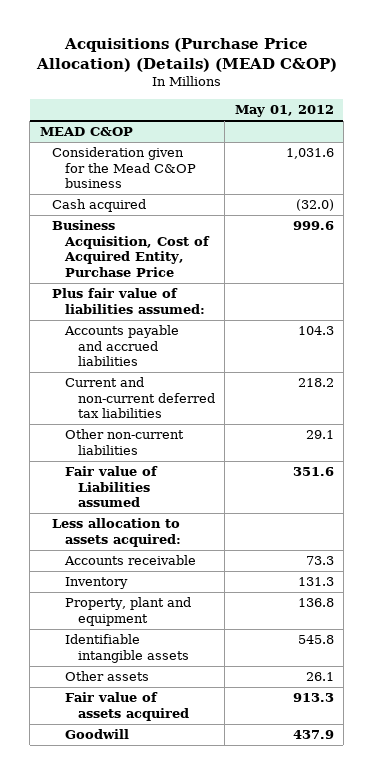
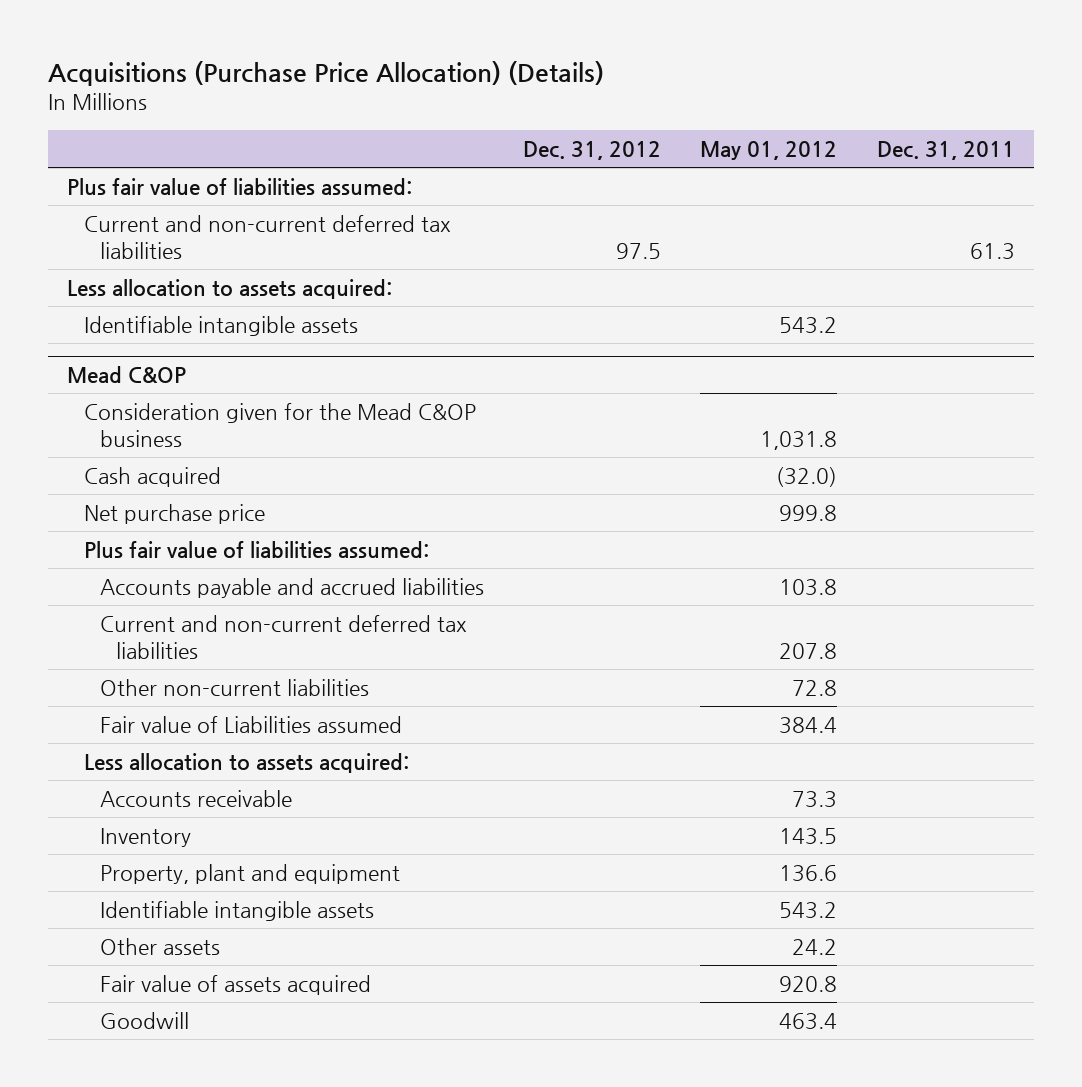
[35,38,337,73] Acquisitions (Purchase Price Allocation) (Details) (MEAD C&OP) -> [47,60,604,86] Acquisitions (Purchase Price Allocation) (Details)
none -> [522,141,661,161] Dec. 31, 2012
none -> [876,141,1015,161] Dec. 31, 2011
none -> [67,177,413,195] Plus fair value of liabilities assumed:
none -> [83,214,451,259] Current and non-current deferred tax liabilities
none -> [67,278,393,299] Less allocation to assets acquired:
none -> [83,315,358,336] Identifiable intangible assets
[39,127,133,137] MEAD C&OP -> [67,366,187,384] Mead C&OP
[285,148,334,160] 1,031.6 -> [760,430,838,450] 1,031.8
[52,220,210,278] Business Acquisition, Cost of Acquired Entity, Purchase Price -> [83,503,265,524] Net purchase price
[292,221,334,231] 999.6 -> [779,504,838,521] 999.8
[297,326,334,336] 104.3 -> [779,578,838,596] 103.8
[297,378,334,388] 218.2 -> [779,642,838,659] 207.8
[305,430,334,440] 29.1 -> [792,679,838,696] 72.8
[292,467,334,477] 351.6 -> [779,716,838,734] 384.4
[297,577,334,587] 131.3 -> [779,827,838,845] 143.5
[297,598,334,608] 136.8 -> [779,864,838,882] 136.6
[297,635,334,645] 545.8 -> [779,901,838,919] 543.2
[305,672,334,682] 26.1 -> [792,938,838,955] 24.2
[292,693,334,703] 913.3 -> [779,975,838,992] 920.8
[292,730,334,740] 437.9 -> [779,1012,838,1030] 463.4

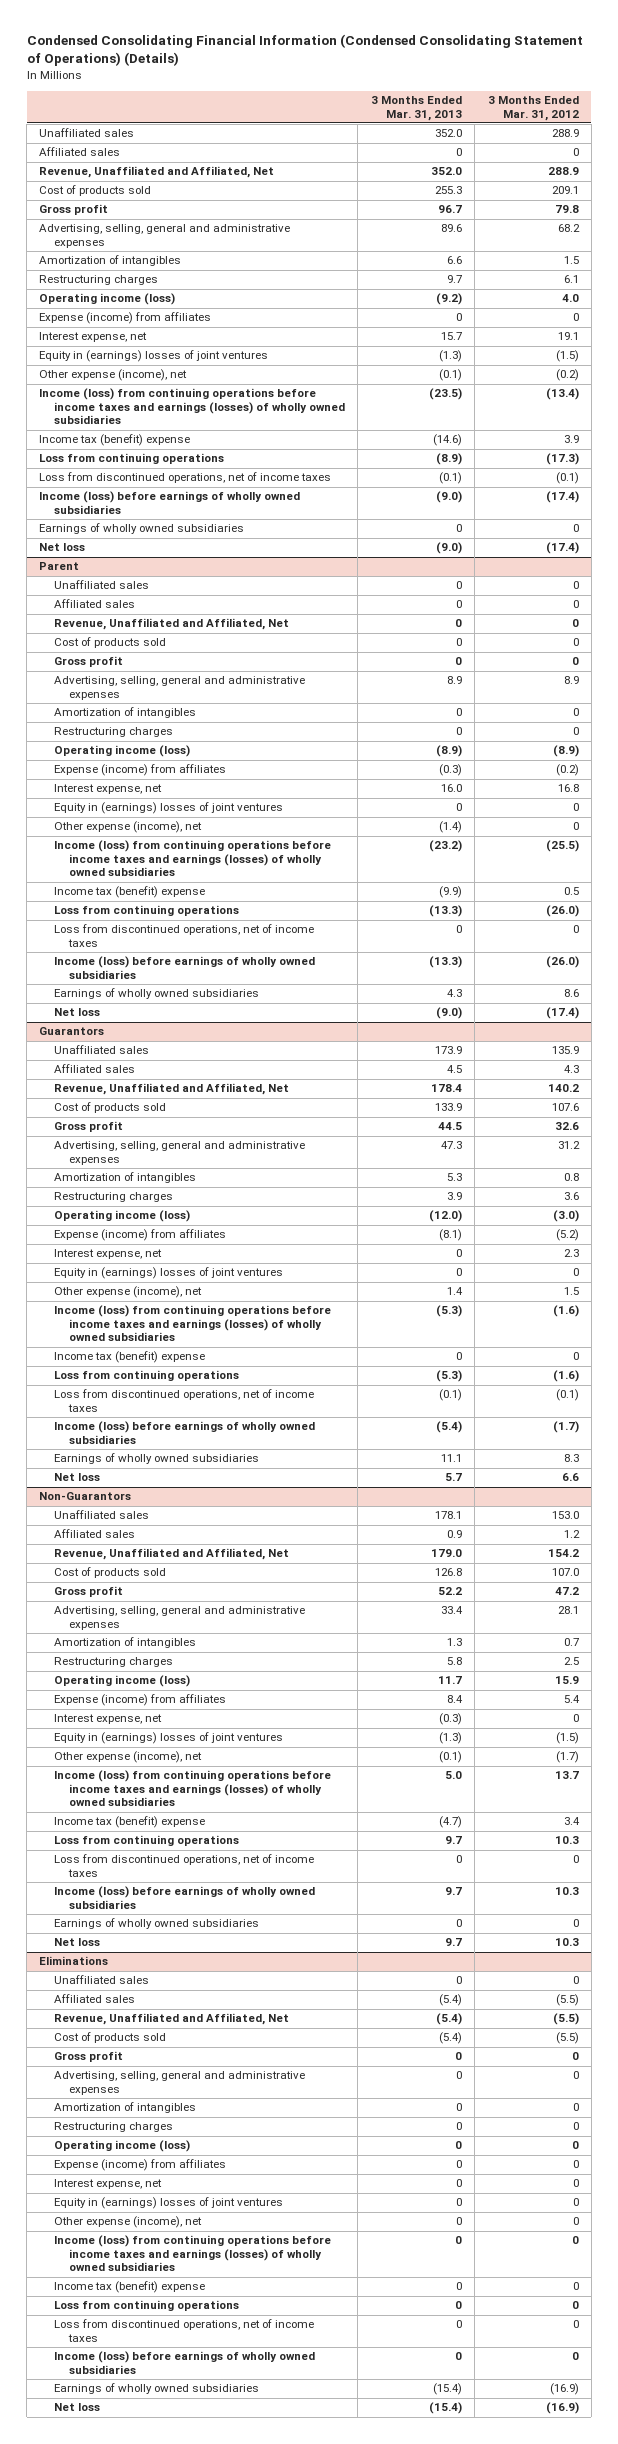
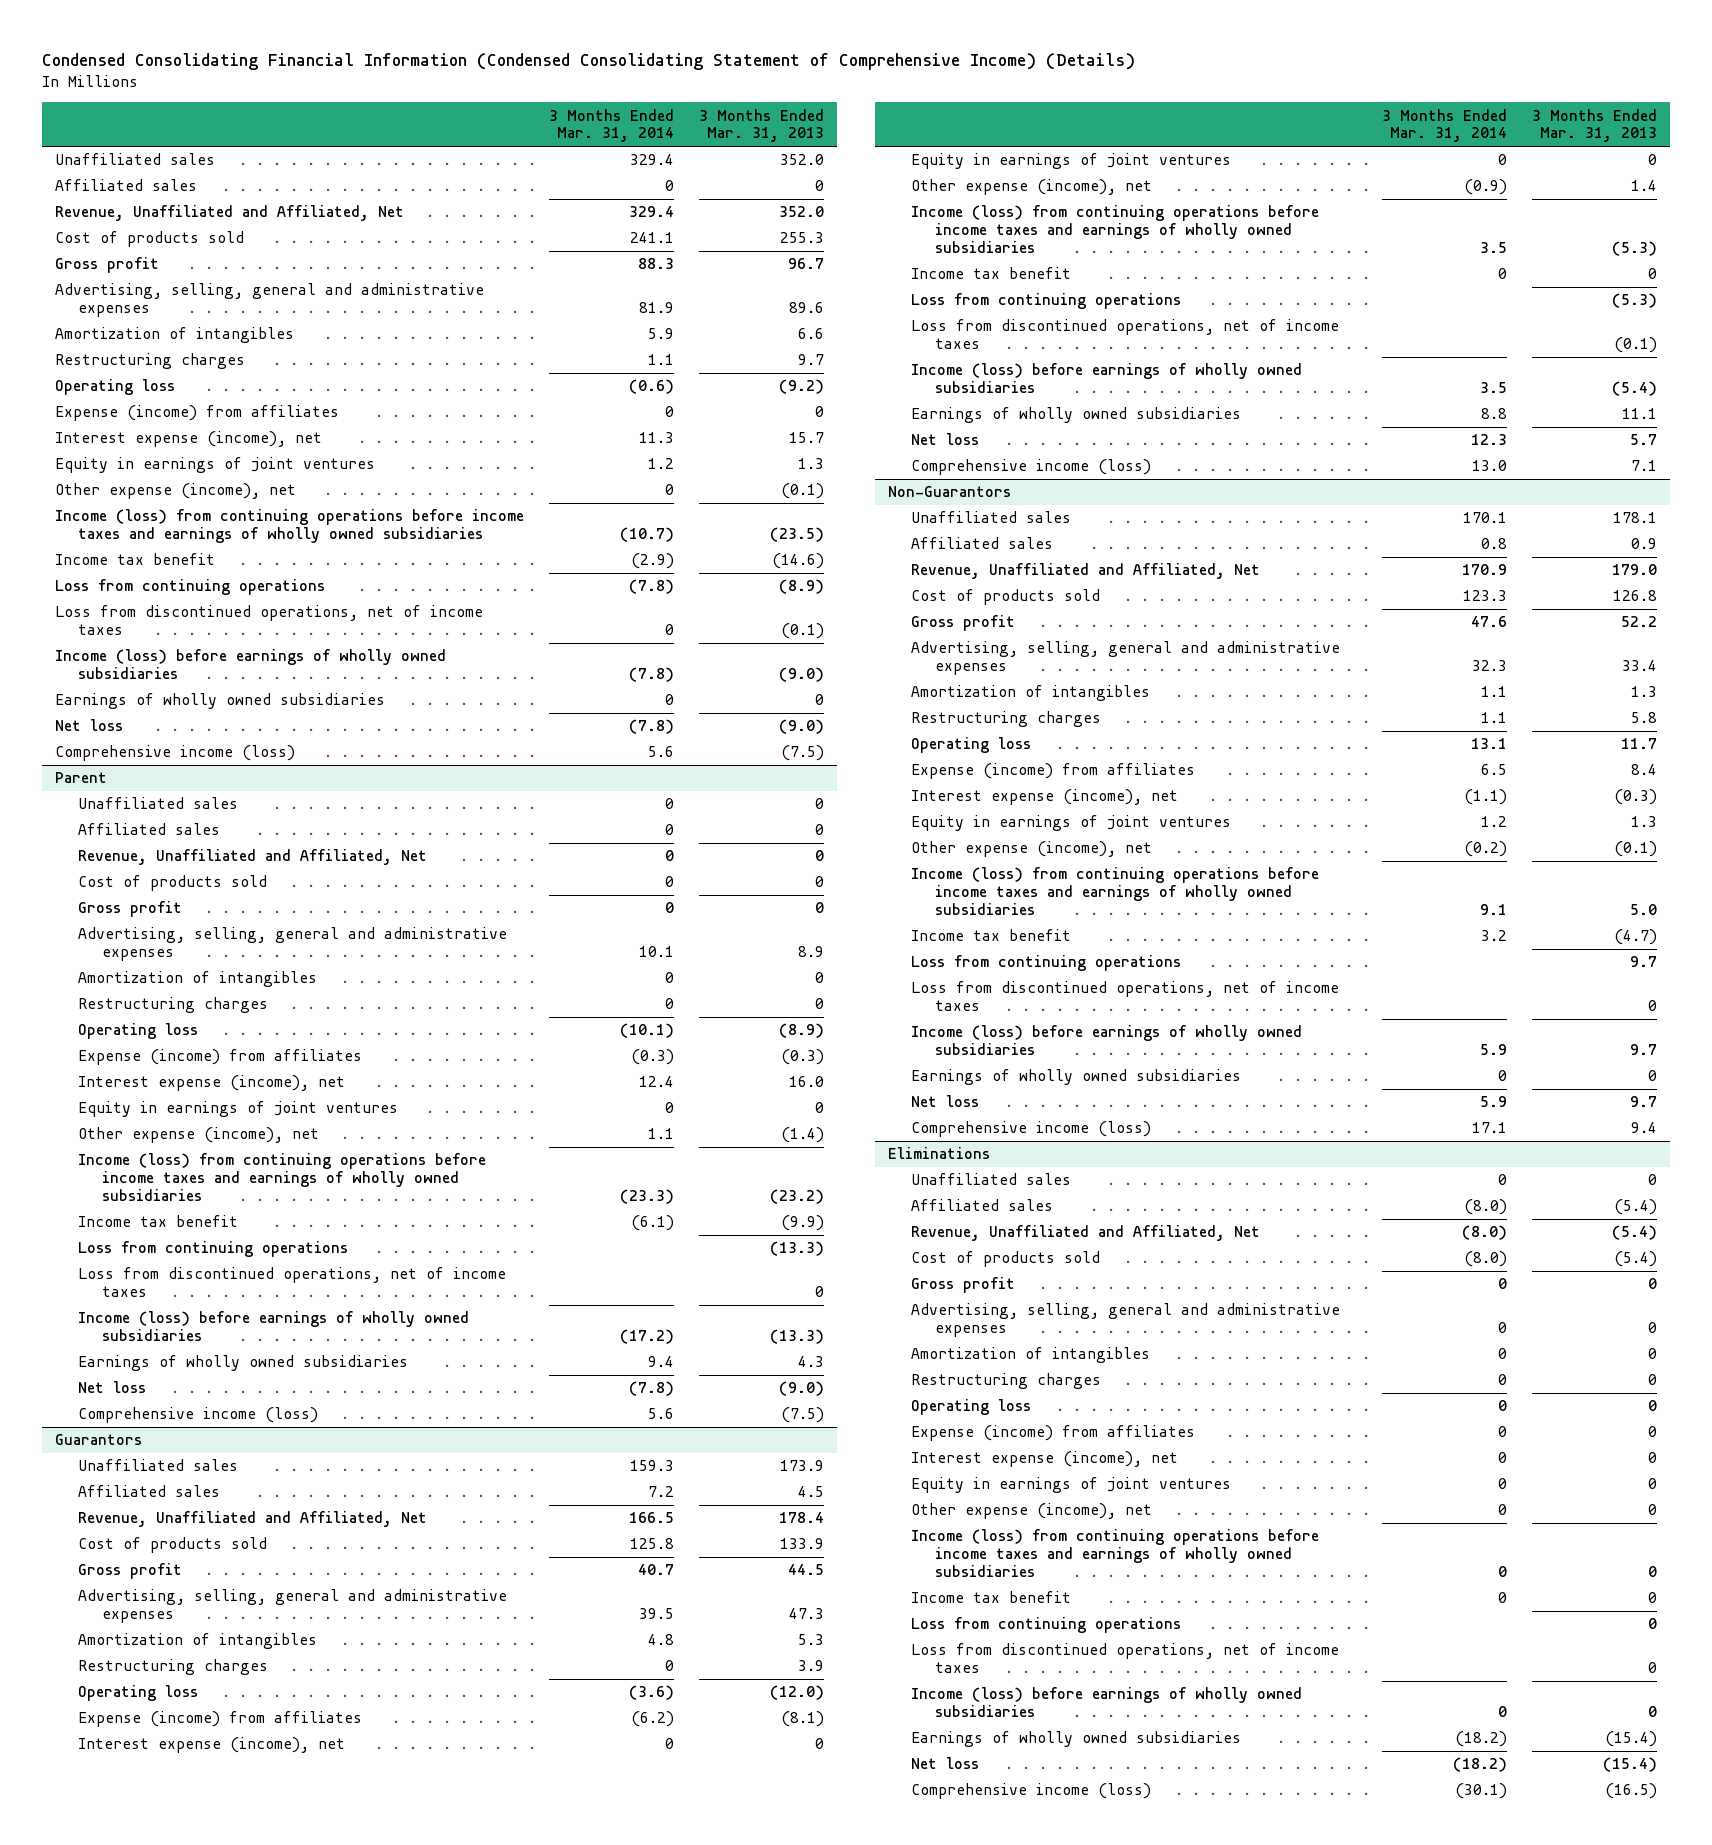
[26,33,583,67] Condensed Consolidating Financial Information (Condensed Consolidating Statement of Operations) (Details) -> [42,53,1136,71] Condensed Consolidating Financial Information (Condensed Consolidating Statement of Comprehensive Income) (Details)
[487,96,579,121] 3 Months Ended Mar. 31, 2012 -> none
none -> [549,108,675,143] 3 Months Ended Mar. 31, 2014
[39,293,176,306] Operating income (loss) -> [54,379,175,396] Operating loss
[39,332,148,343] Interest expense, net -> [54,431,322,448] Interest expense (income), net
[39,350,269,363] Equity in (earnings) losses of joint ventures -> [54,457,375,474] Equity in earnings of joint ventures
[438,350,462,363] (1.3) -> [798,458,825,470] 1.3
[39,388,346,425] Income (loss) from continuing operations before income taxes and earnings (losses) of wholly owned subsidiaries -> [54,509,524,544] Income (loss) from continuing operations before income taxes and earnings of wholly owned subsidiaries
[39,434,191,447] Income tax (benefit) expense -> [54,553,215,566] Income tax benefit
none -> [54,745,295,762] Comprehensive income (loss)
[54,745,191,758] Operating income (loss) -> [78,1023,199,1040] Operating loss
[54,784,163,795] Interest expense, net -> [78,1075,346,1092] Interest expense (income), net
[54,802,284,815] Equity in (earnings) losses of joint ventures -> [78,1101,399,1118] Equity in earnings of joint ventures
[54,840,332,877] Income (loss) from continuing operations before income taxes and earnings (losses) of wholly owned subsidiaries -> [78,1153,487,1202] Income (loss) from continuing operations before income taxes and earnings of wholly owned subsidiaries
[54,886,206,899] Income tax (benefit) expense -> [78,1215,239,1228] Income tax benefit
none -> [78,1407,319,1424] Comprehensive income (loss)
[54,1210,191,1223] Operating income (loss) -> [78,1685,199,1702] Operating loss
[54,1249,163,1260] Interest expense, net -> [78,1737,346,1754] Interest expense (income), net
[54,1267,284,1280] Equity in (earnings) losses of joint ventures -> [911,153,1232,170] Equity in earnings of joint ventures
[54,1305,332,1342] Income (loss) from continuing operations before income taxes and earnings (losses) of wholly owned subsidiaries -> [911,205,1320,254] Income (loss) from continuing operations before income taxes and earnings of wholly owned subsidiaries
[54,1351,206,1364] Income tax (benefit) expense -> [911,267,1072,280] Income tax benefit
none -> [911,459,1152,476] Comprehensive income (loss)
[54,1675,191,1688] Operating income (loss) -> [911,737,1032,754] Operating loss
[54,1714,163,1725] Interest expense, net -> [911,789,1179,806] Interest expense (income), net
[54,1732,284,1745] Equity in (earnings) losses of joint ventures -> [911,815,1232,832] Equity in earnings of joint ventures
[438,1732,462,1745] (1.3) -> [1631,816,1658,828] 1.3
[54,1770,332,1807] Income (loss) from continuing operations before income taxes and earnings (losses) of wholly owned subsidiaries -> [911,867,1320,916] Income (loss) from continuing operations before income taxes and earnings of wholly owned subsidiaries
[54,1816,206,1829] Income tax (benefit) expense -> [911,929,1072,942] Income tax benefit
none -> [911,1121,1152,1138] Comprehensive income (loss)
[54,2140,191,2153] Operating income (loss) -> [911,1399,1032,1416] Operating loss
[54,2179,163,2190] Interest expense, net -> [911,1451,1179,1468] Interest expense (income), net
[54,2197,284,2210] Equity in (earnings) losses of joint ventures -> [911,1477,1232,1494] Equity in earnings of joint ventures
[54,2235,332,2272] Income (loss) from continuing operations before income taxes and earnings (losses) of wholly owned subsidiaries -> [911,1529,1320,1578] Income (loss) from continuing operations before income taxes and earnings of wholly owned subsidiaries
[54,2281,206,2294] Income tax (benefit) expense -> [911,1591,1072,1604] Income tax benefit
none -> [911,1783,1152,1800] Comprehensive income (loss)

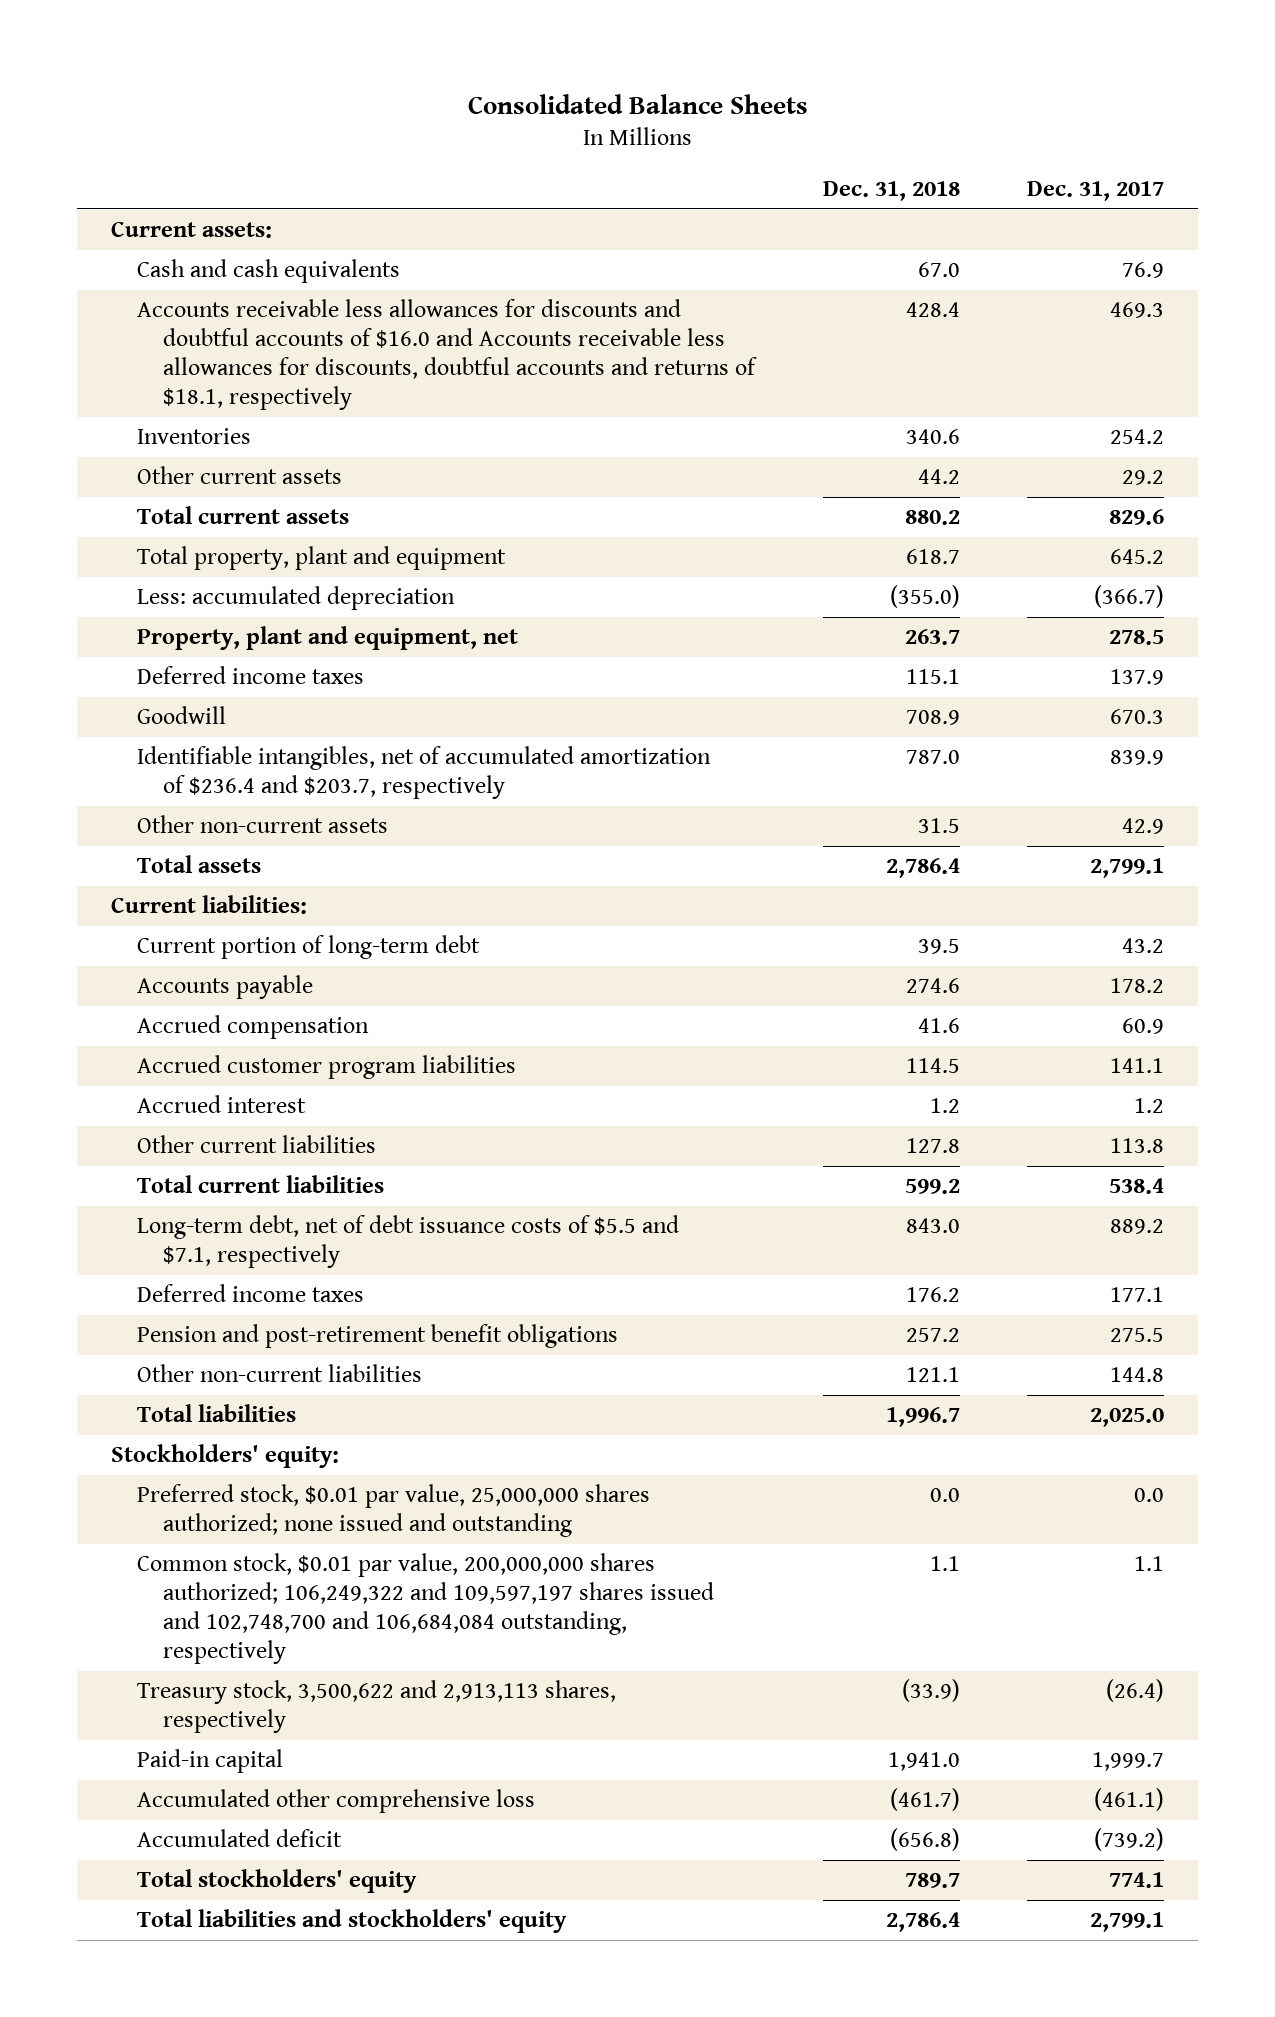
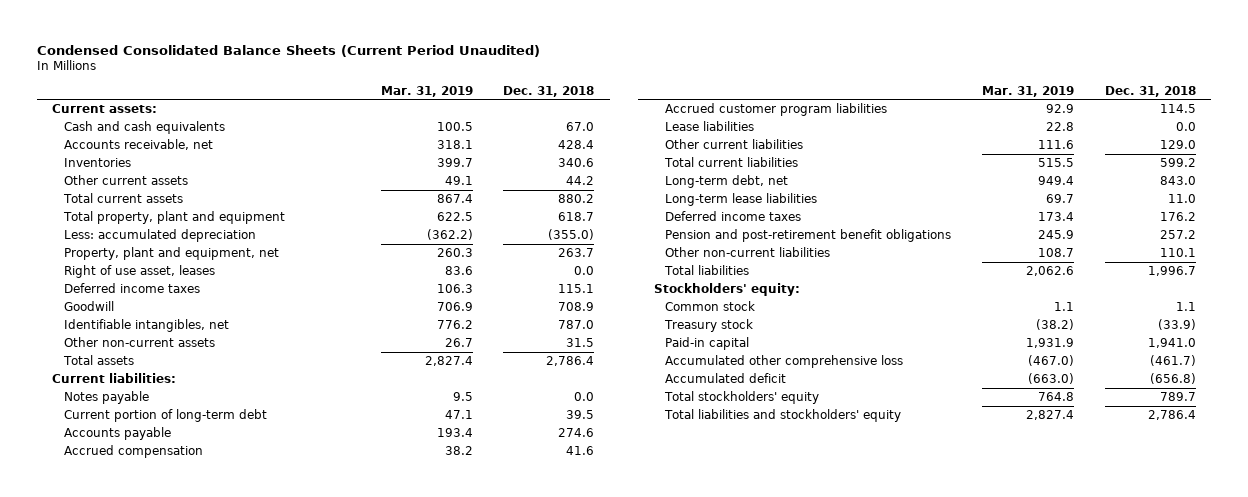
[467,93,808,114] Consolidated Balance Sheets -> [37,44,541,57] Condensed Consolidated Balance Sheets (Current Period Unaudited)
[1027,180,1165,201] Dec. 31, 2017 -> none
none -> [380,85,473,97] Mar. 31, 2019
[137,299,758,411] Accounts receivable less allowances for discounts and doubtful accounts of $16.0 and Accounts receivable less allowances for discounts, doubtful accounts and returns of $18.1, respectively -> [64,139,214,151] Accounts receivable, net
none -> [64,265,216,279] Right of use asset, leases
[137,746,712,800] Identifiable intangibles, net of accumulated amortization of $236.4 and $203.7, respectively -> [64,319,230,333] Identifiable intangibles, net
none -> [64,391,150,405] Notes payable
[137,1095,307,1114] Accrued interest -> none
none -> [665,121,755,132] Lease liabilities
[905,1138,960,1154] 127.8 -> [1159,140,1196,150] 129.0
[137,1215,680,1269] Long-term debt, net of debt issuance costs of $5.5 and $7.1, respectively -> [665,175,789,189] Long-term debt, net
none -> [665,193,818,207] Long-term lease liabilities
[905,1367,960,1383] 121.1 -> [1159,248,1196,258] 110.1
[137,1484,651,1538] Preferred stock, $0.01 par value, 25,000,000 shares authorized; none issued and outstanding -> none
[137,1553,715,1665] Common stock, $0.01 par value, 200,000,000 shares authorized; 106,249,322 and 109,597,197 shares issued and 102,748,700 and 106,684,084 outstanding, respectively -> [665,301,756,312] Common stock
[137,1680,617,1734] Treasury stock, 3,500,622 and 2,913,113 shares, respectively -> [664,319,754,333] Treasury stock

